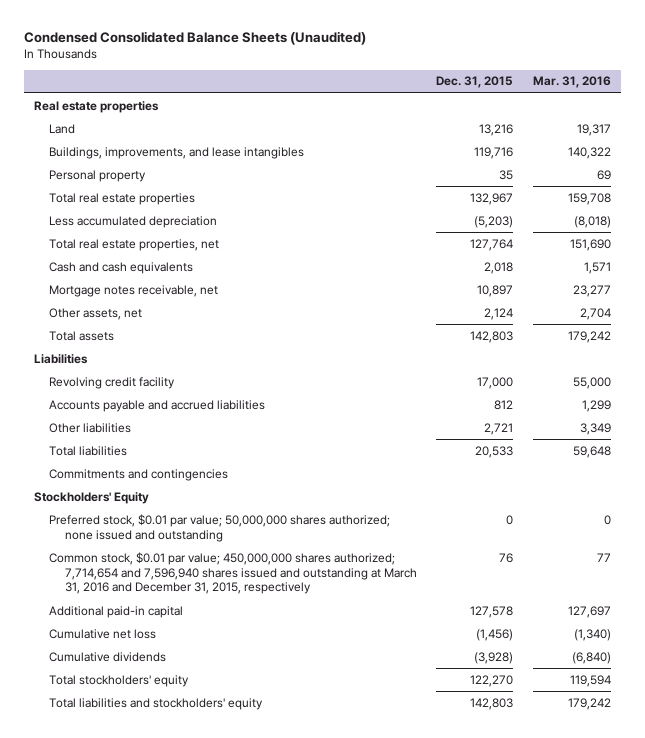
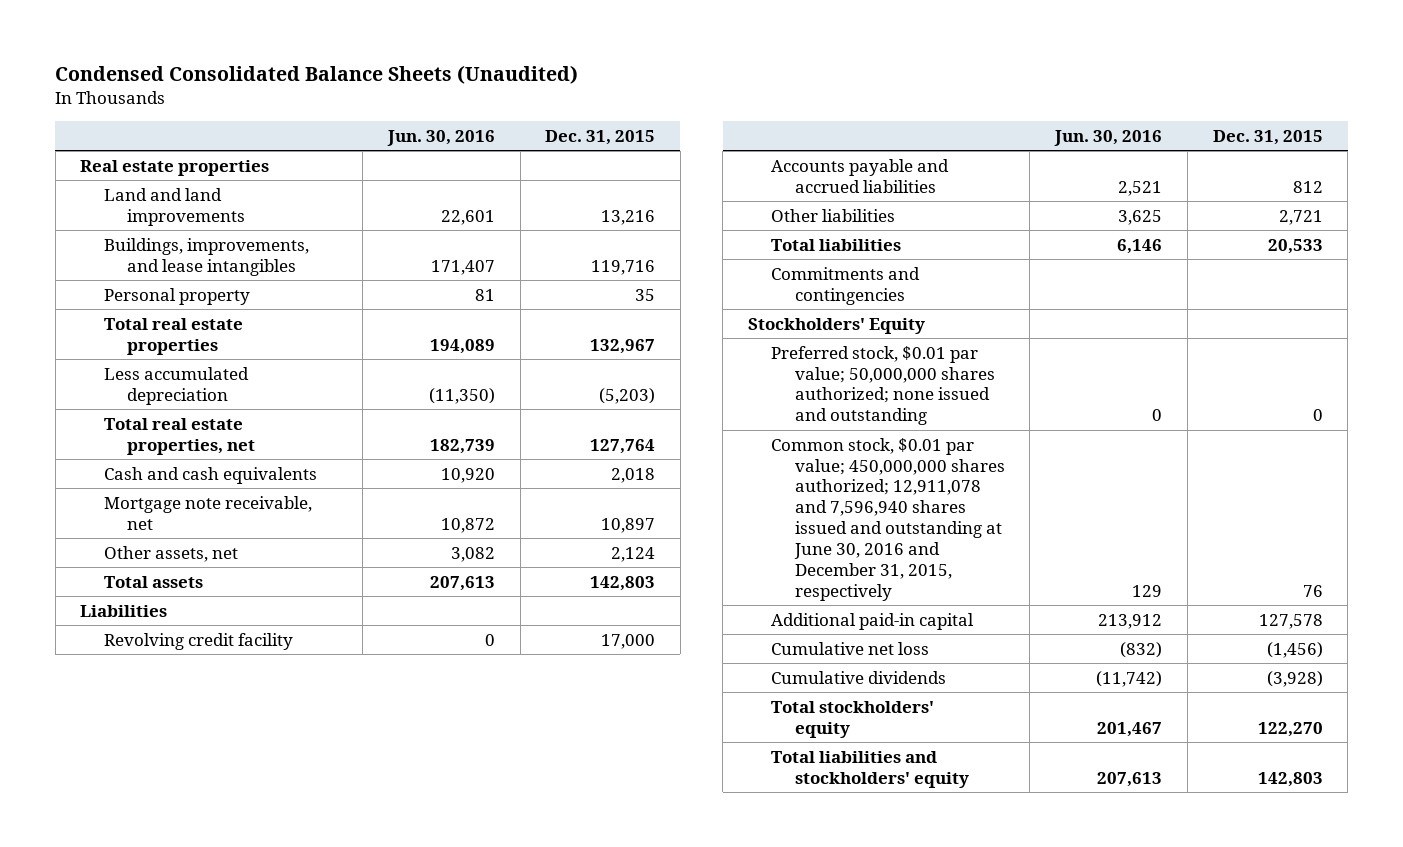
[533,76,612,89] Mar. 31, 2016 -> none
none -> [386,129,495,146] Jun. 30, 2016
[49,123,76,134] Land -> [103,187,246,226] Land and land improvements
[49,284,219,297] Mortgage notes receivable, net -> [103,495,312,530] Mortgage note receivable, net
[49,551,417,595] Common stock, $0.01 par value; 450,000,000 shares authorized; 7,714,654 and 7,596,940 shares issued and outstanding at March 31, 2016 and December 31, 2015, respectively -> [771,437,1005,601] Common stock, $0.01 par value; 450,000,000 shares authorized; 12,911,078 and 7,596,940 shares issued and outstanding at June 30, 2016 and December 31, 2015, respectively

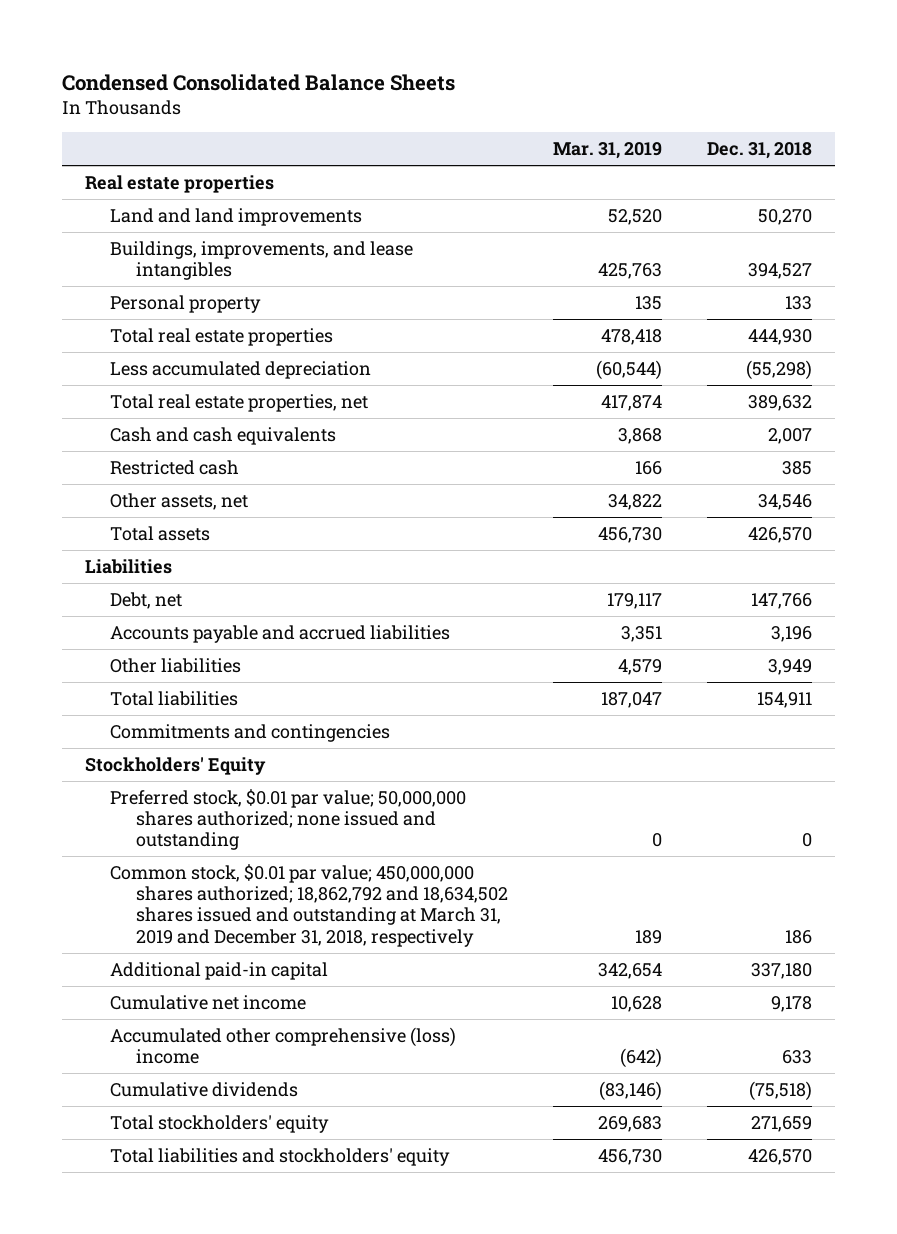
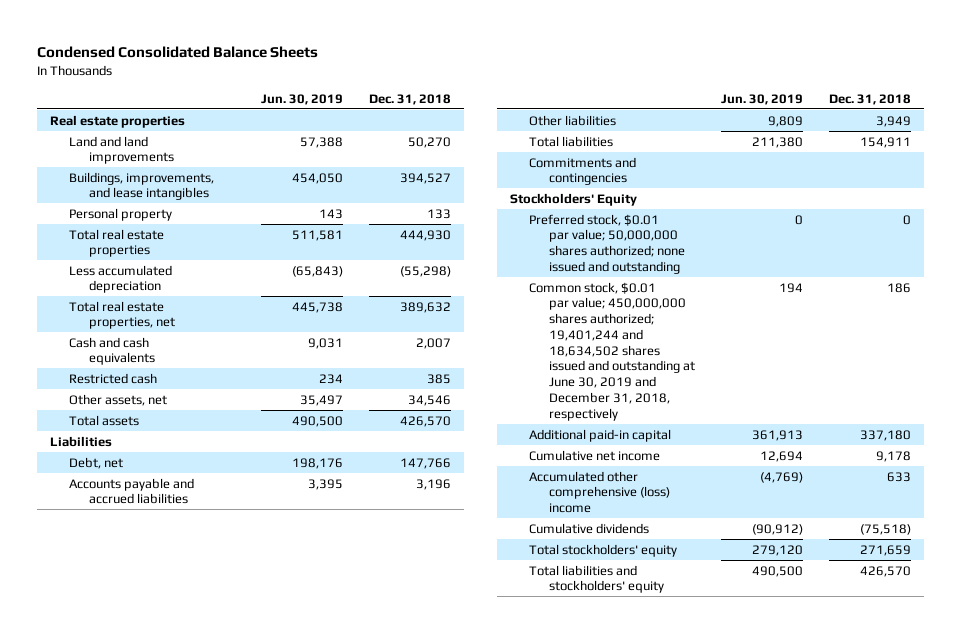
[553,142,663,160] Mar. 31, 2019 -> none
none -> [260,93,343,105] Jun. 30, 2019
[110,863,509,947] Common stock, $0.01 par value; 450,000,000 shares authorized; 18,862,792 and 18,634,502 shares issued and outstanding at March 31, 2019 and December 31, 2018, respectively -> [529,281,695,421] Common stock, $0.01 par value; 450,000,000 shares authorized; 19,401,244 and 18,634,502 shares issued and outstanding at June 30, 2019 and December 31, 2018, respectively

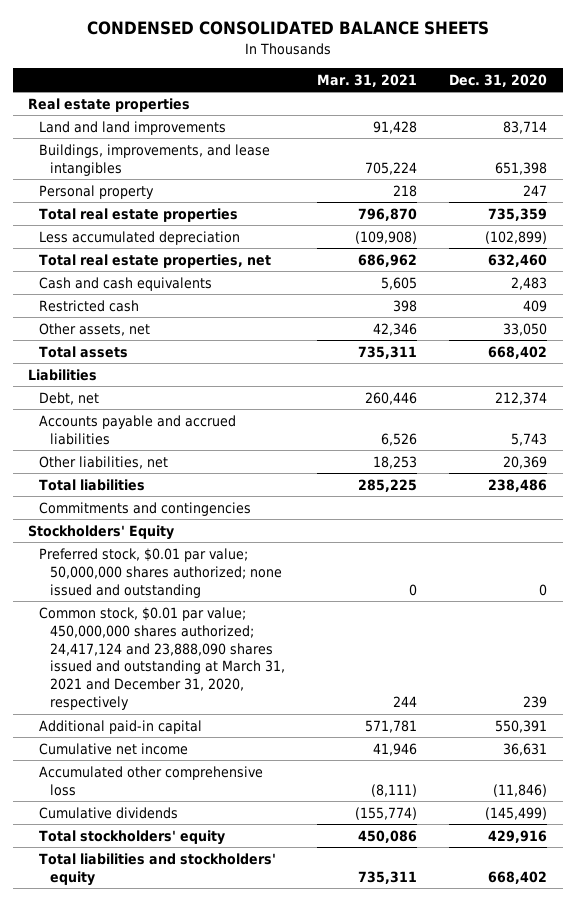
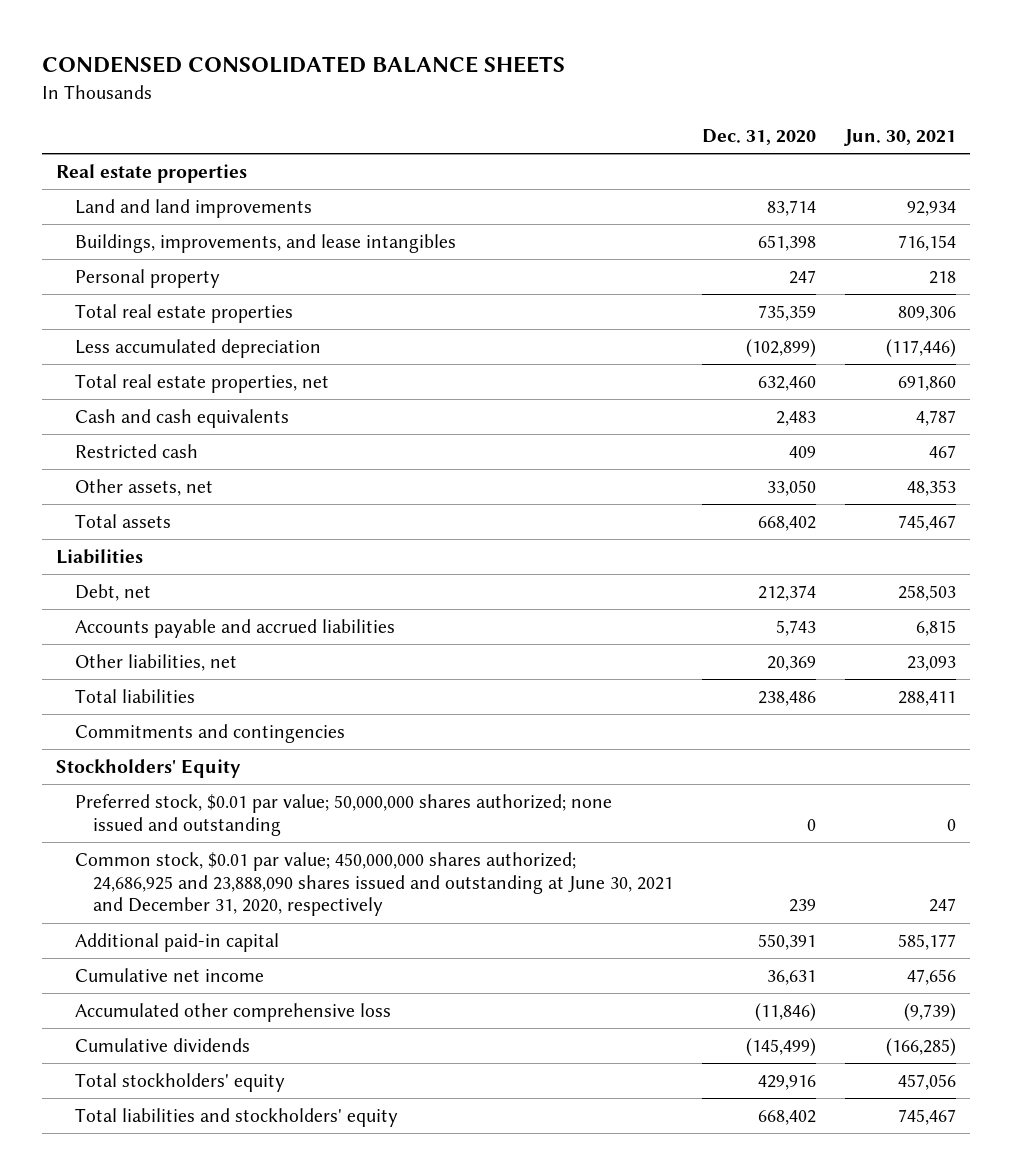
[317,73,418,87] Mar. 31, 2021 -> none
none -> [843,129,956,147] Jun. 30, 2021
[39,606,286,711] Common stock, $0.01 par value; 450,000,000 shares authorized; 24,417,124 and 23,888,090 shares issued and outstanding at March 31, 2021 and December 31, 2020, respectively -> [74,851,674,917] Common stock, $0.01 par value; 450,000,000 shares authorized; 24,686,925 and 23,888,090 shares issued and outstanding at June 30, 2021 and December 31, 2020, respectively

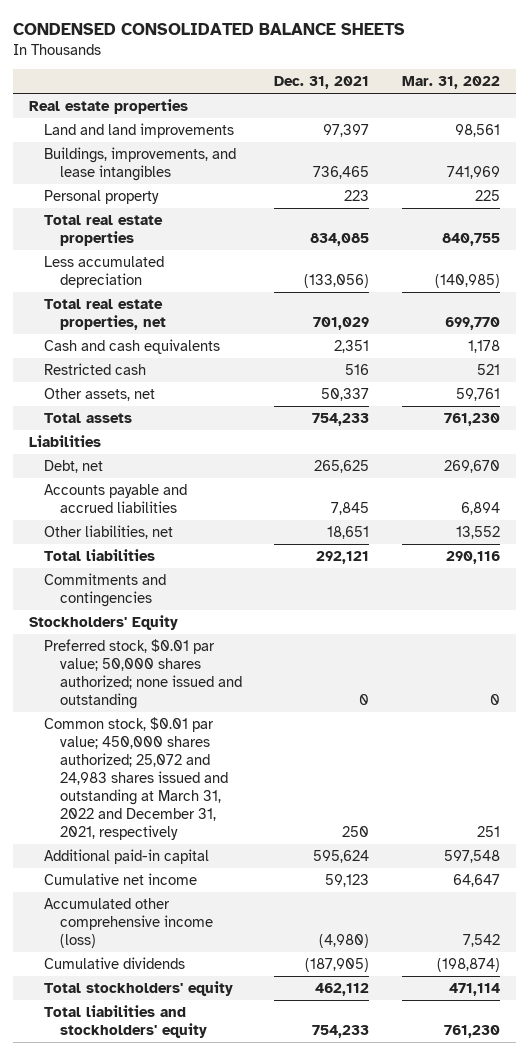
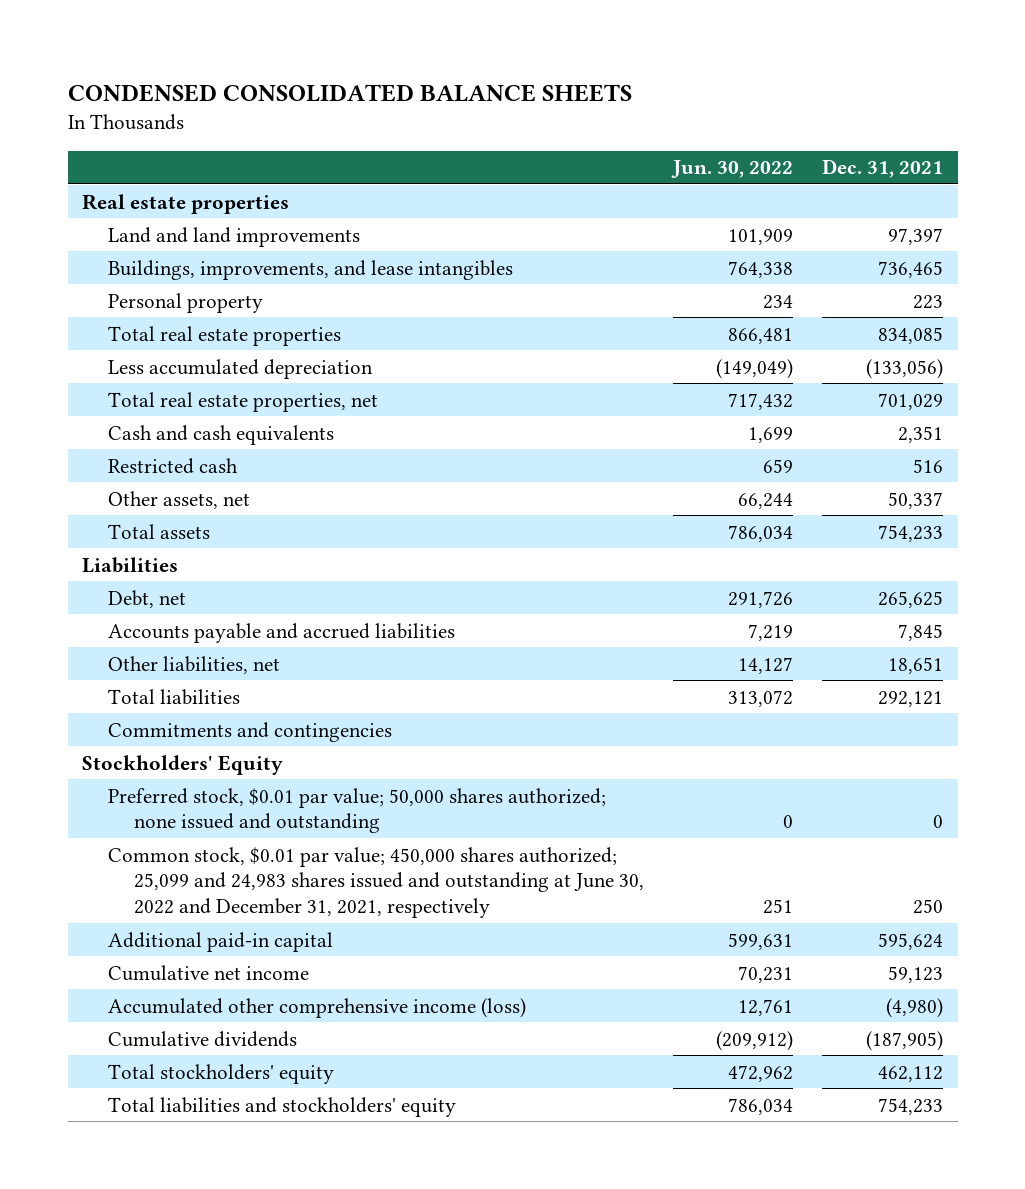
[401,76,500,90] Mar. 31, 2022 -> none
none -> [671,160,794,179] Jun. 30, 2022
[44,716,228,841] Common stock, $0.01 par value; 450,000 shares authorized; 25,072 and 24,983 shares issued and outstanding at March 31, 2022 and December 31, 2021, respectively -> [108,846,645,919] Common stock, $0.01 par value; 450,000 shares authorized; 25,099 and 24,983 shares issued and outstanding at June 30, 2022 and December 31, 2021, respectively

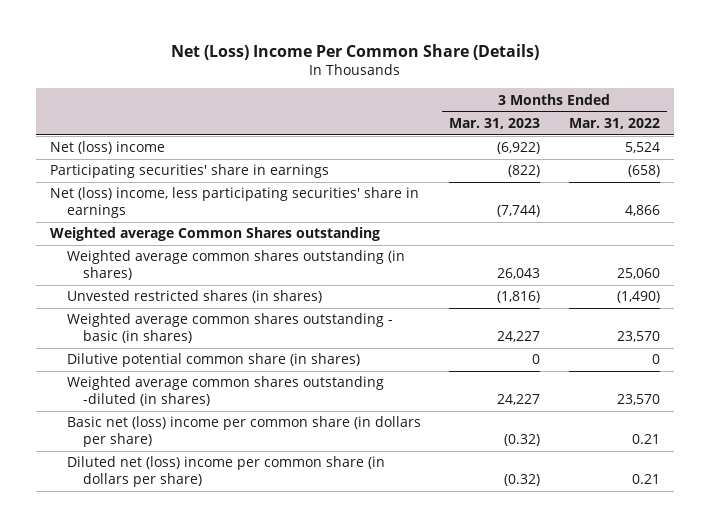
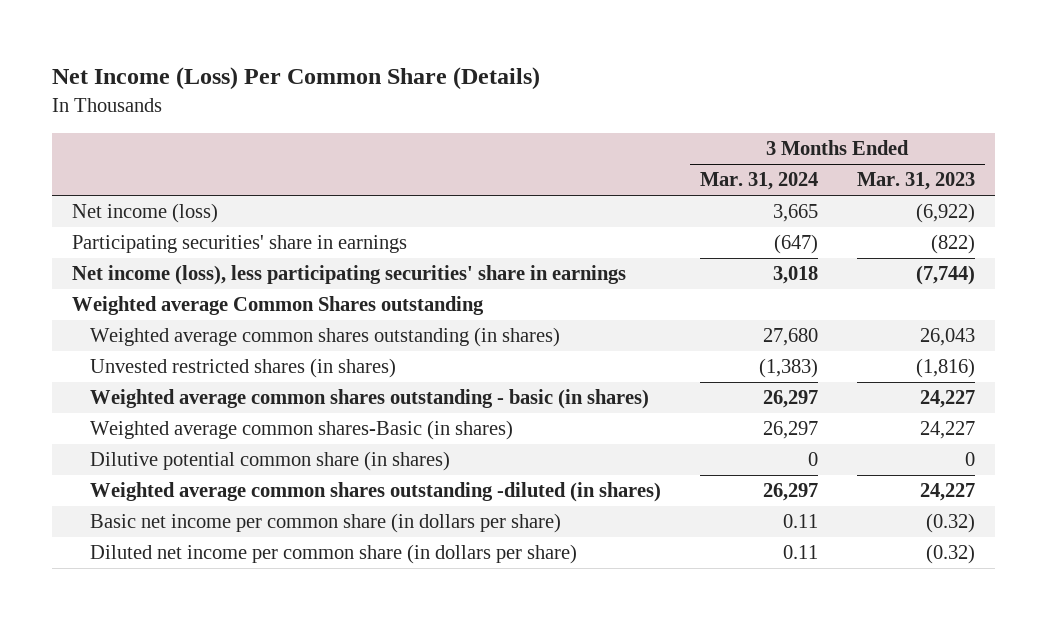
[170,43,539,60] Net (Loss) Income Per Common Share (Details) -> [52,67,541,91] Net Income (Loss) Per Common Share (Details)
[568,118,660,130] Mar. 31, 2022 -> none
none -> [699,172,818,191] Mar. 31, 2024
[50,141,166,155] Net (loss) income -> [71,203,218,224] Net income (loss)
[50,187,420,219] Net (loss) income, less participating securities' share in earnings -> [71,265,626,286] Net income (loss), less participating securities' share in earnings
none -> [89,420,513,441] Weighted average common shares-Basic (in shares)
[66,416,421,448] Basic net (loss) income per common share (in dollars per share) -> [89,513,561,534] Basic net income per common share (in dollars per share)
[66,456,385,488] Diluted net (loss) income per common share (in dollars per share) -> [89,544,577,565] Diluted net income per common share (in dollars per share)

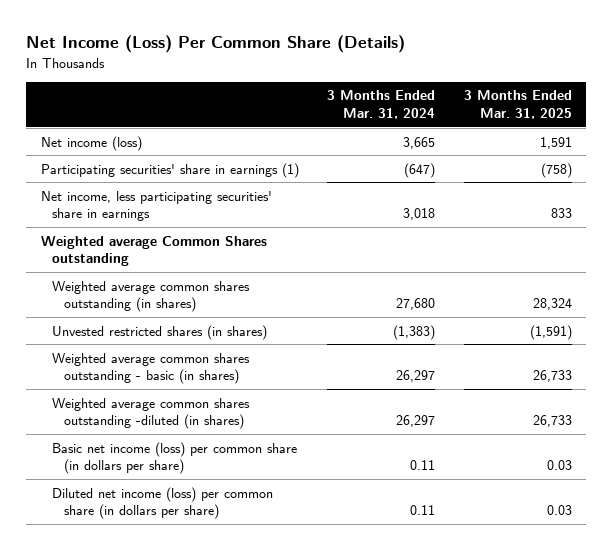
[856,172,975,191] Mar. 31, 2023 -> none
none -> [463,90,572,120] 3 Months Ended Mar. 31, 2025
[71,235,407,254] Participating securities' share in earnings -> [40,162,299,178] Participating securities' share in earnings (1)
[71,265,626,286] Net income (loss), less participating securities' share in earnings -> [40,190,272,222] Net income, less participating securities' share in earnings
[89,420,513,441] Weighted average common shares-Basic (in shares) -> none
[89,451,450,472] Dilutive potential common share (in shares) -> none
[89,513,561,534] Basic net income per common share (in dollars per share) -> [52,441,298,475] Basic net income (loss) per common share (in dollars per share)
[89,544,577,565] Diluted net income per common share (in dollars per share) -> [52,486,274,520] Diluted net income (loss) per common share (in dollars per share)

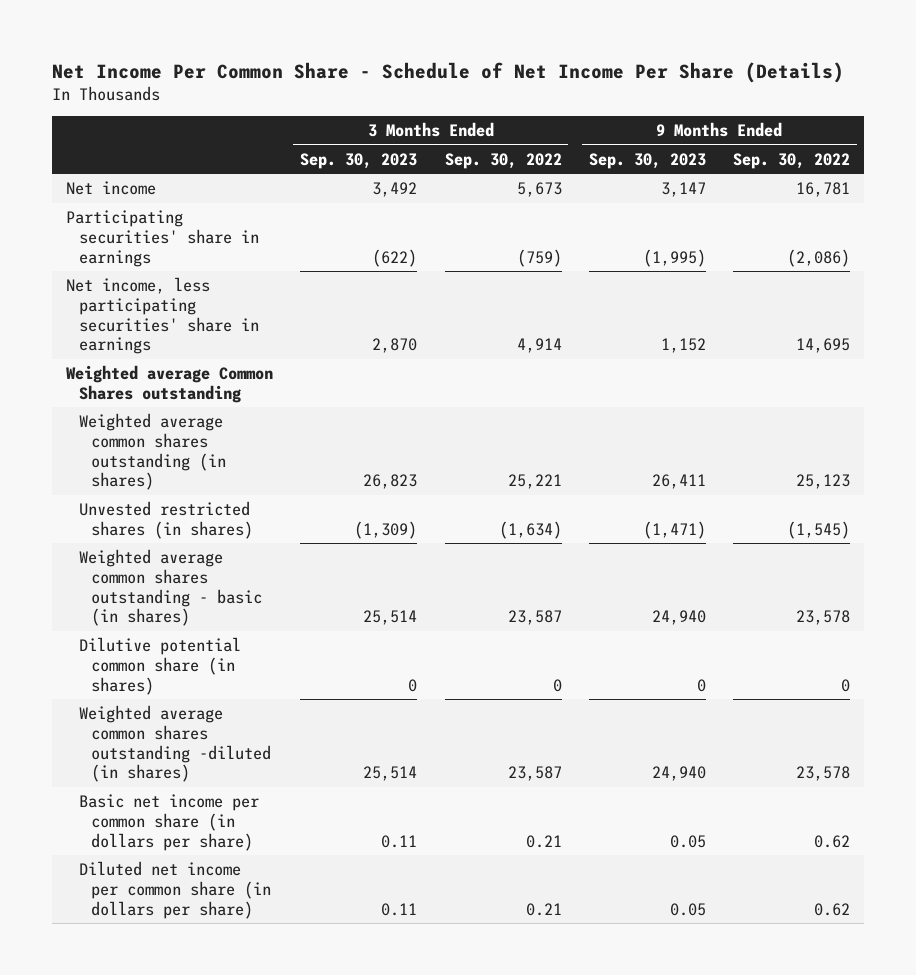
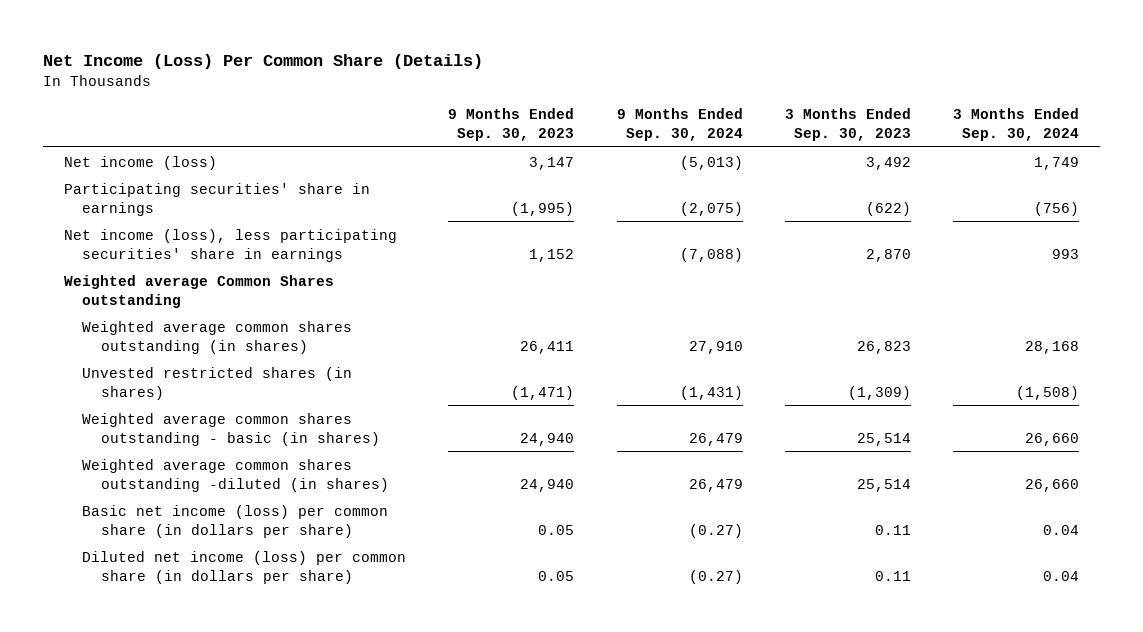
[52,61,845,83] Net Income Per Common Share - Schedule of Net Income Per Share (Details) -> [42,53,483,69] Net Income (Loss) Per Common Share (Details)
[444,152,562,169] Sep. 30, 2022 -> none
[733,152,851,169] Sep. 30, 2022 -> none
none -> [616,107,743,141] 9 Months Ended Sep. 30, 2024
none -> [952,107,1079,141] 3 Months Ended Sep. 30, 2024
[65,180,156,195] Net income -> [63,155,217,170] Net income (loss)
[65,276,259,355] Net income, less participating securities' share in earnings -> [63,228,397,262] Net income (loss), less participating securities' share in earnings
[78,636,241,695] Dilutive potential common share (in shares) -> none
[78,793,259,851] Basic net income per common share (in dollars per share) -> [82,504,389,538] Basic net income (loss) per common share (in dollars per share)
[78,860,272,919] Diluted net income per common share (in dollars per share) -> [82,550,407,584] Diluted net income (loss) per common share (in dollars per share)

